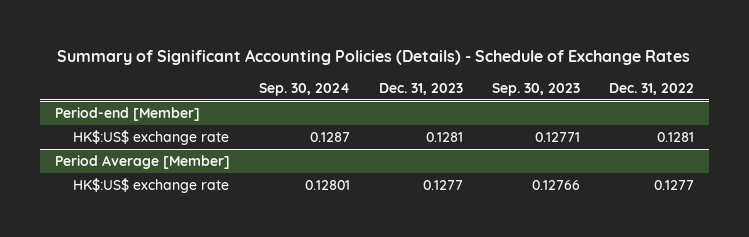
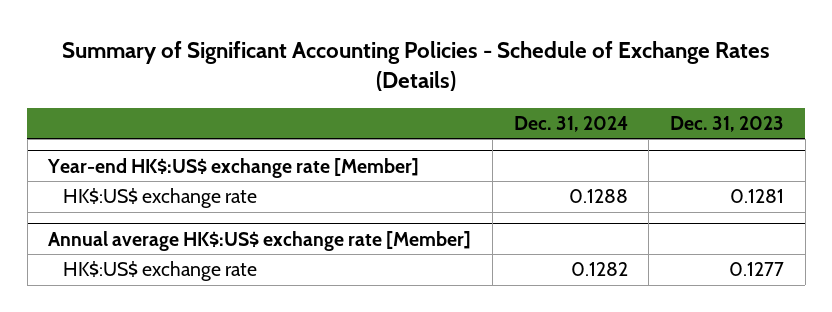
[57,48,691,65] Summary of Significant Accounting Policies (Details) - Schedule of Exchange Rates -> [62,40,771,92] Summary of Significant Accounting Policies - Schedule of Exchange Rates (Details)
[258,82,350,96] Sep. 30, 2024 -> none
[492,82,581,96] Sep. 30, 2023 -> none
[609,82,695,95] Dec. 31, 2022 -> none
none -> [513,115,628,132] Dec. 31, 2024
[54,107,200,122] Period-end [Member] -> [47,157,420,178] Year-end HK$:US$ exchange rate [Member]
[54,155,230,170] Period Average [Member] -> [48,230,472,251] Annual average HK$:US$ exchange rate [Member]

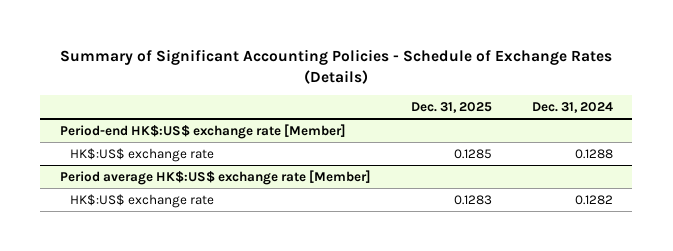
[669,115,784,132] Dec. 31, 2023 -> none
none -> [410,102,492,114] Dec. 31, 2025
[47,157,420,178] Year-end HK$:US$ exchange rate [Member] -> [60,123,347,139] Period-end HK$:US$ exchange rate [Member]
[48,230,472,251] Annual average HK$:US$ exchange rate [Member] -> [60,169,372,185] Period average HK$:US$ exchange rate [Member]

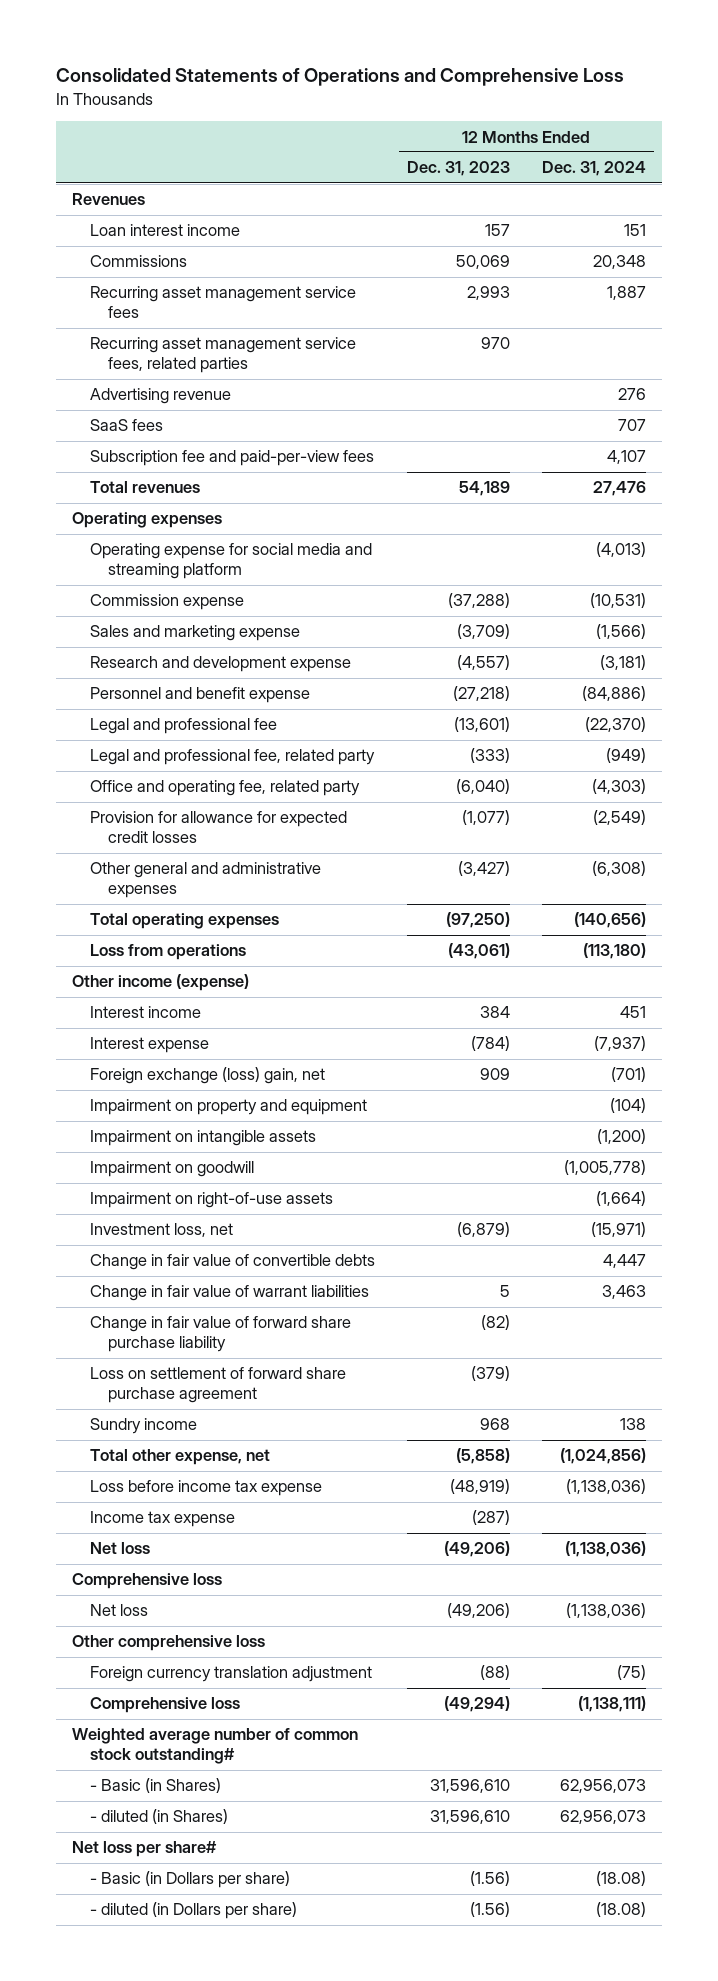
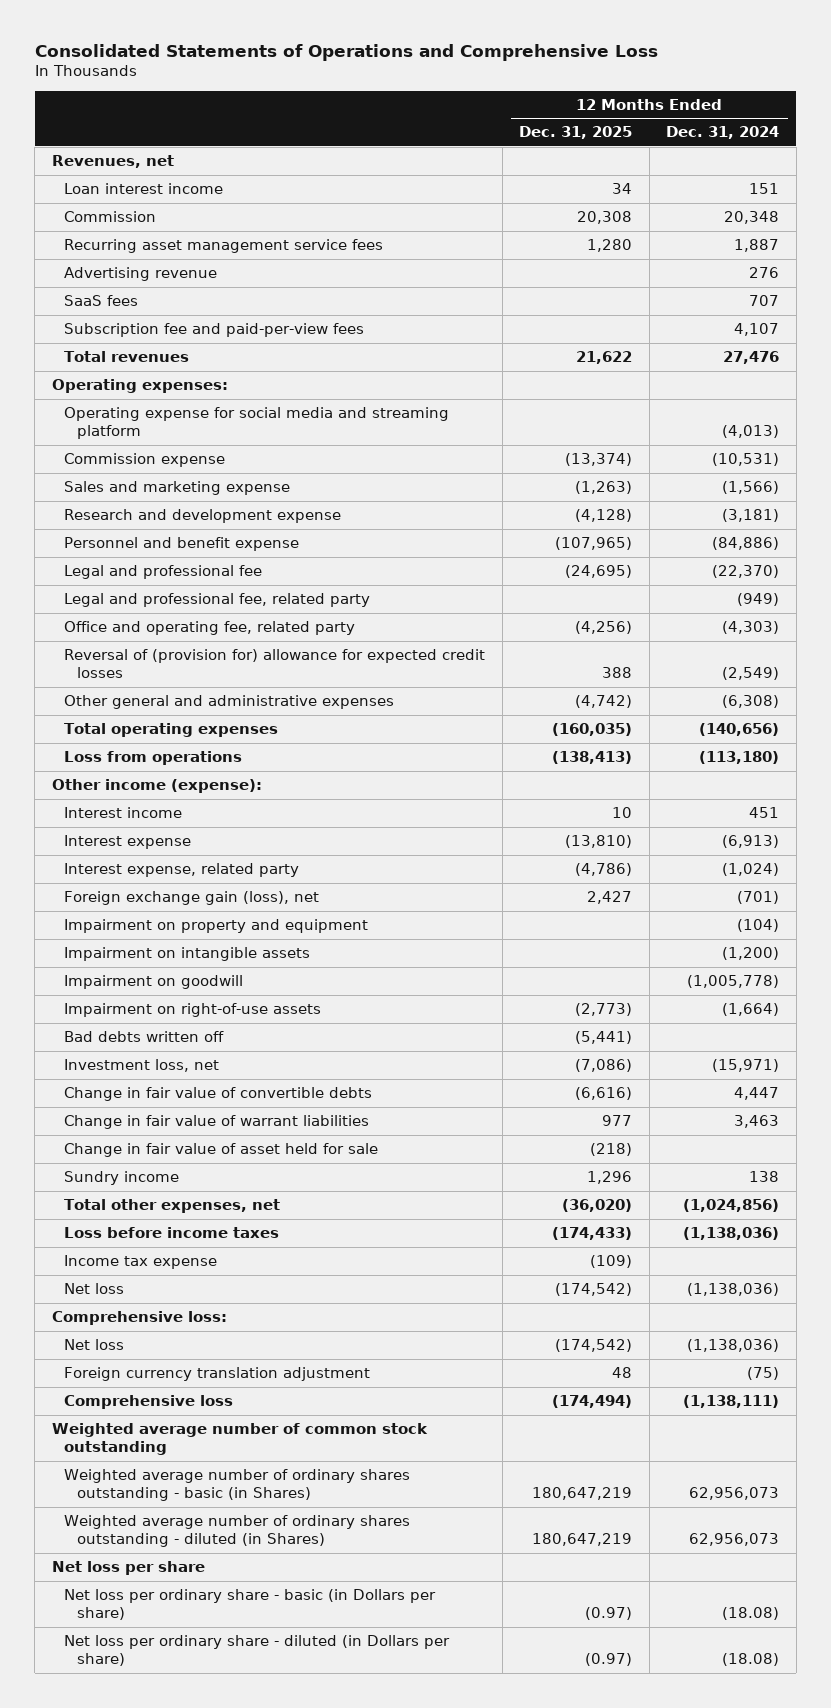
[406,161,510,177] Dec. 31, 2023 -> none
none -> [519,126,633,140] Dec. 31, 2025
[72,193,146,206] Revenues -> [51,155,174,169] Revenues, net
[89,255,187,268] Commissions -> [64,211,157,223] Commission
[89,337,356,374] Recurring asset management service fees, related parties -> none
[72,512,223,529] Operating expenses -> [51,379,228,394] Operating expenses:
[89,811,347,844] Provision for allowance for expected credit losses -> [64,649,486,679] Reversal of (provision for) allowance for expected credit losses
[72,974,250,992] Other income (expense) -> [51,779,262,794] Other income (expense):
[593,1036,646,1052] (7,937) -> [722,835,780,849] (6,913)
none -> [64,863,300,878] Interest expense, related party
[89,1067,325,1085] Foreign exchange (loss) gain, net -> [64,891,320,906] Foreign exchange gain (loss), net
none -> [64,1031,225,1043] Bad debts written off
[89,1316,351,1353] Change in fair value of forward share purchase liability -> none
[89,1367,346,1404] Loss on settlement of forward share purchase agreement -> none
none -> [64,1143,379,1158] Change in fair value of asset held for sale
[89,1449,270,1466] Total other expense, net -> [64,1199,281,1214] Total other expenses, net
[89,1480,322,1497] Loss before income tax expense -> [64,1227,280,1239] Loss before income taxes
[72,1573,223,1590] Comprehensive loss -> [51,1311,227,1326] Comprehensive loss:
[72,1635,266,1652] Other comprehensive loss -> none
[72,1728,359,1765] Weighted average number of common stock outstanding# -> [51,1423,428,1456] Weighted average number of common stock outstanding
[89,1778,221,1794] - Basic (in Shares) -> [64,1469,411,1502] Weighted average number of ordinary shares outstanding - basic (in Shares)
[89,1809,228,1825] - diluted (in Shares) -> [64,1515,411,1548] Weighted average number of ordinary shares outstanding - diluted (in Shares)
[72,1841,218,1858] Net loss per share# -> [51,1561,205,1576] Net loss per share
[89,1871,290,1889] - Basic (in Dollars per share) -> [64,1589,437,1621] Net loss per ordinary share - basic (in Dollars per share)
[89,1902,297,1920] - diluted (in Dollars per share) -> [64,1635,451,1667] Net loss per ordinary share - diluted (in Dollars per share)

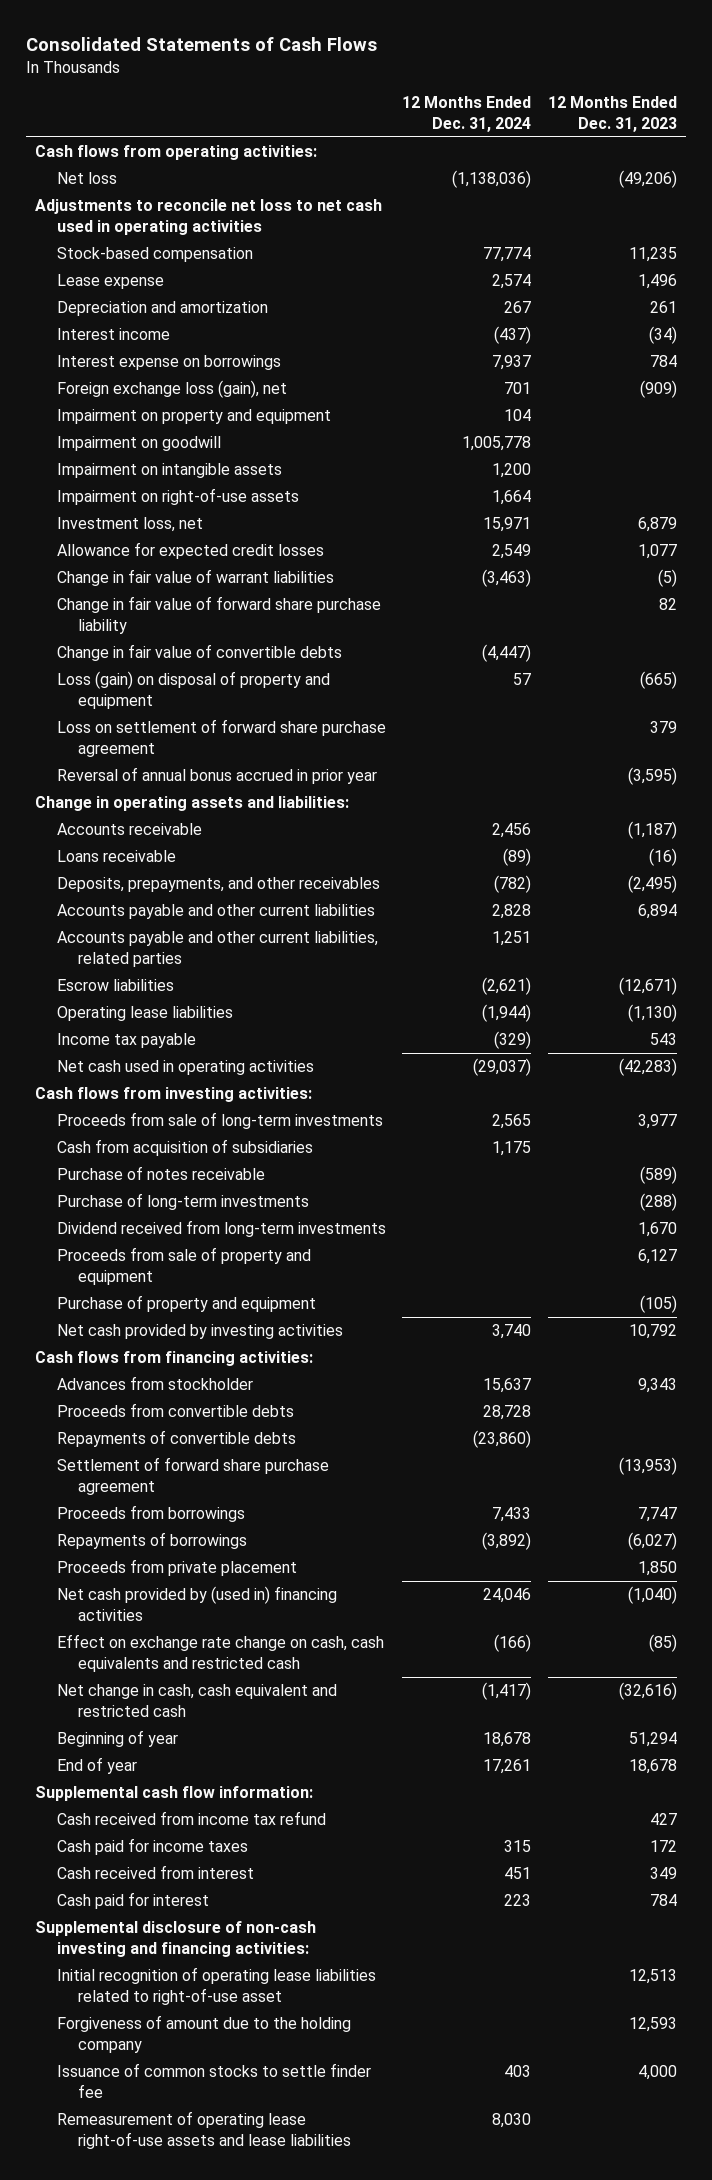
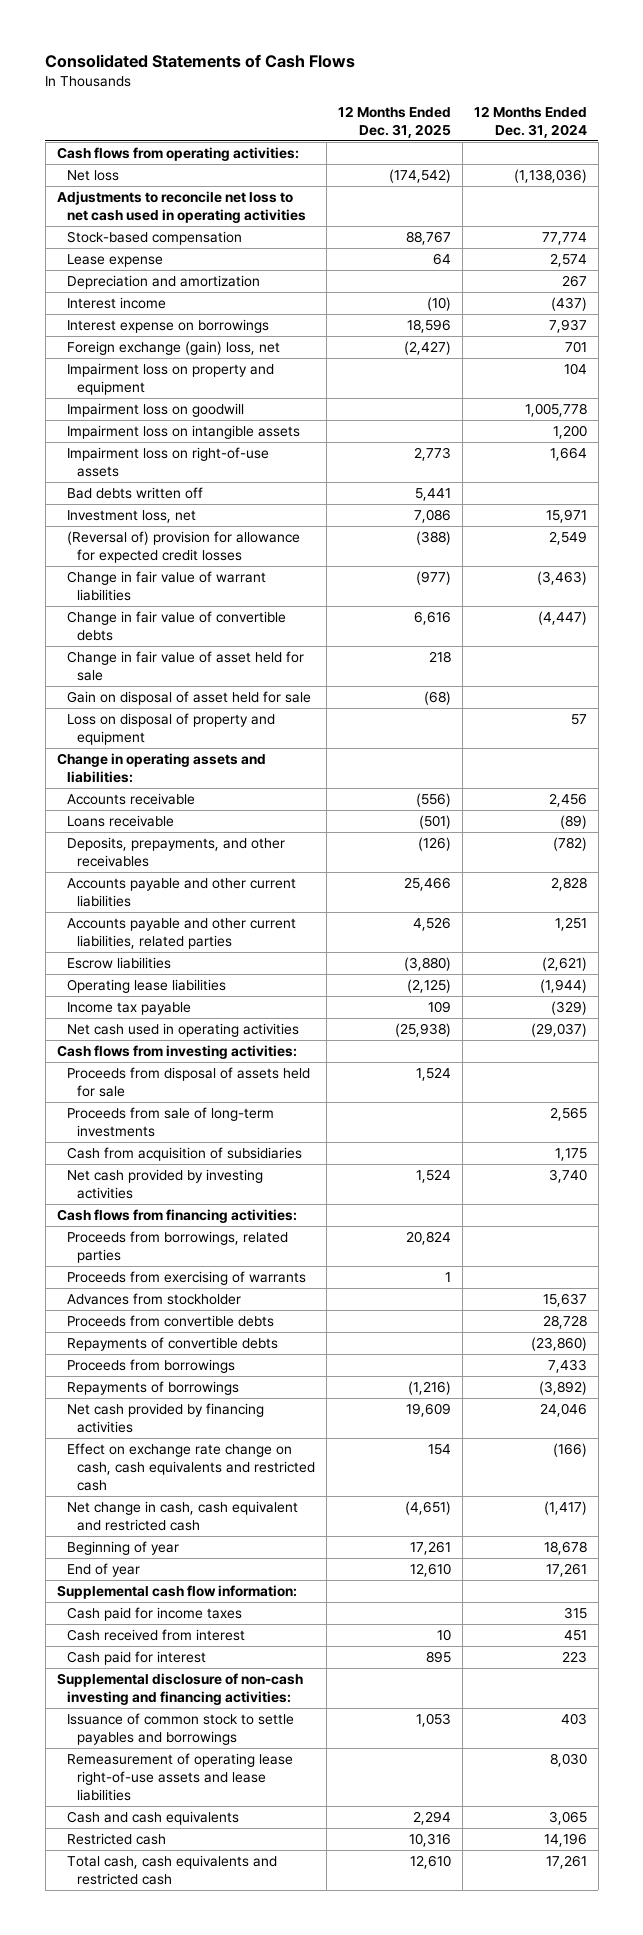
[548,96,678,133] 12 Months Ended Dec. 31, 2023 -> none
none -> [337,105,451,138] 12 Months Ended Dec. 31, 2025
[56,380,287,399] Foreign exchange loss (gain), net -> [66,341,280,356] Foreign exchange (gain) loss, net
[56,409,331,425] Impairment on property and equipment -> [66,363,274,396] Impairment loss on property and equipment
[56,436,221,452] Impairment on goodwill -> [66,403,244,418] Impairment loss on goodwill
[56,463,282,479] Impairment on intangible assets -> [66,425,300,440] Impairment loss on intangible assets
[56,488,299,506] Impairment on right-of-use assets -> [66,447,269,478] Impairment loss on right-of-use assets
none -> [66,487,203,500] Bad debts written off
[56,542,324,560] Allowance for expected credit losses -> [66,531,300,564] (Reversal of) provision for allowance for expected credit losses
[56,596,381,634] Change in fair value of forward share purchase liability -> none
[56,719,386,757] Loss on settlement of forward share purchase agreement -> none
[56,767,377,785] Reversal of annual bonus accrued in prior year -> none
none -> [66,651,304,682] Change in fair value of asset held for sale
none -> [66,691,311,706] Gain on disposal of asset held for sale
[56,671,330,709] Loss (gain) on disposal of property and equipment -> [66,713,275,746] Loss on disposal of property and equipment
none -> [66,1067,310,1098] Proceeds from disposal of assets held for sale
[56,1166,265,1181] Purchase of notes receivable -> none
[56,1193,309,1211] Purchase of long-term investments -> none
[56,1220,386,1238] Dividend received from long-term investments -> none
[56,1247,311,1285] Proceeds from sale of property and equipment -> none
[56,1295,316,1313] Purchase of property and equipment -> none
none -> [66,1231,288,1264] Proceeds from borrowings, related parties
none -> [66,1271,306,1286] Proceeds from exercising of warrants
[56,1457,329,1495] Settlement of forward share purchase agreement -> none
[56,1559,297,1577] Proceeds from private placement -> none
[56,1586,337,1621] Net cash provided by (used in) financing activities -> [66,1403,264,1434] Net cash provided by financing activities
[56,1811,326,1826] Cash received from income tax refund -> none
[56,1967,376,2005] Initial recognition of operating lease liabilities related to right-of-use asset -> none
[56,2015,351,2053] Forgiveness of amount due to the holding company -> none
[56,2063,371,2098] Issuance of common stocks to settle finder fee -> [66,1713,294,1746] Issuance of common stock to settle payables and borrowings
none -> [66,1811,239,1826] Cash and cash equivalents
none -> [66,1833,166,1846] Restricted cash
none -> [66,1855,277,1886] Total cash, cash equivalents and restricted cash

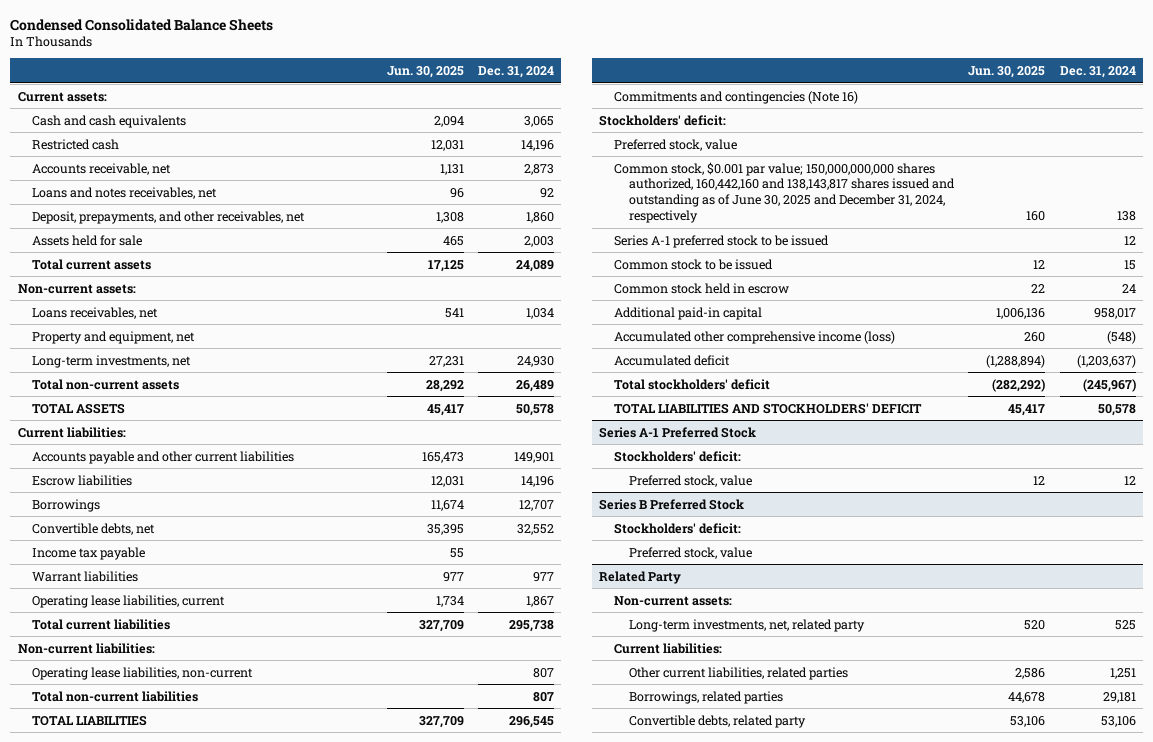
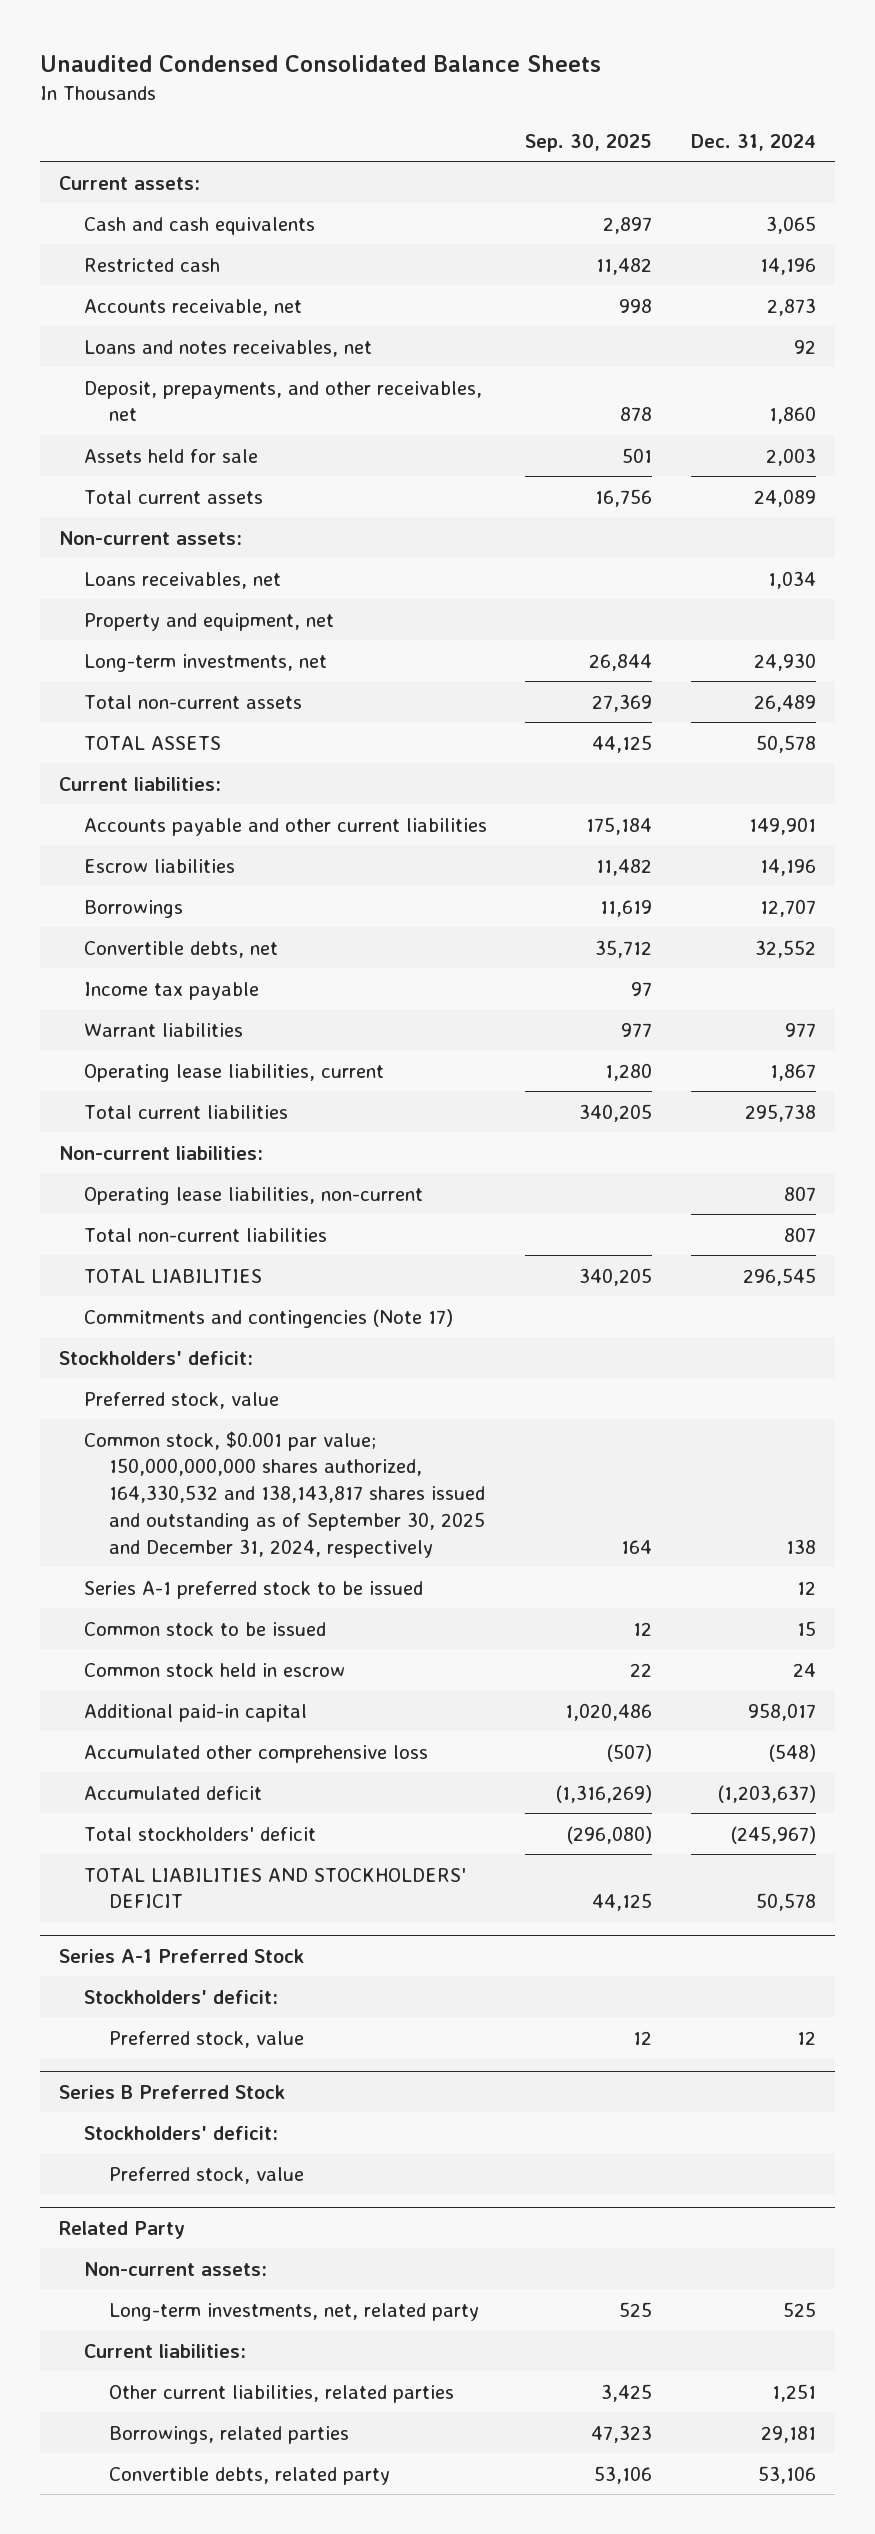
[10,18,274,31] Condensed Consolidated Balance Sheets -> [39,54,601,72] Unaudited Condensed Consolidated Balance Sheets
[386,65,464,78] Jun. 30, 2025 -> none
none -> [525,134,653,153] Sep. 30, 2025
[613,90,858,104] Commitments and contingencies (Note 16) -> [83,1308,453,1328] Commitments and contingencies (Note 17)
[613,161,955,224] Common stock, $0.001 par value; 150,000,000,000 shares authorized, 160,442,160 and 138,143,817 shares issued and outstanding as of June 30, 2025 and December 31, 2024, respectively -> [83,1430,485,1558] Common stock, $0.001 par value; 150,000,000,000 shares authorized, 164,330,532 and 138,143,817 shares issued and outstanding as of September 30, 2025 and December 31, 2024, respectively
[613,330,895,344] Accumulated other comprehensive income (loss) -> [83,1744,428,1763] Accumulated other comprehensive loss

